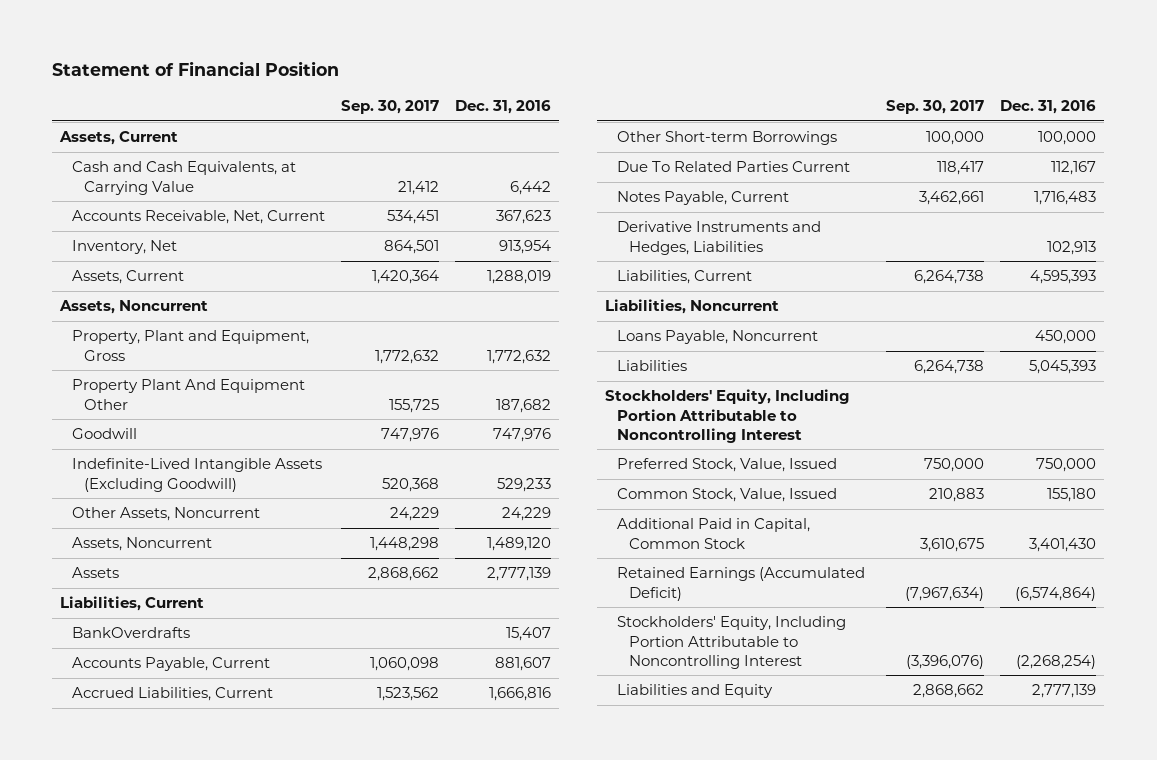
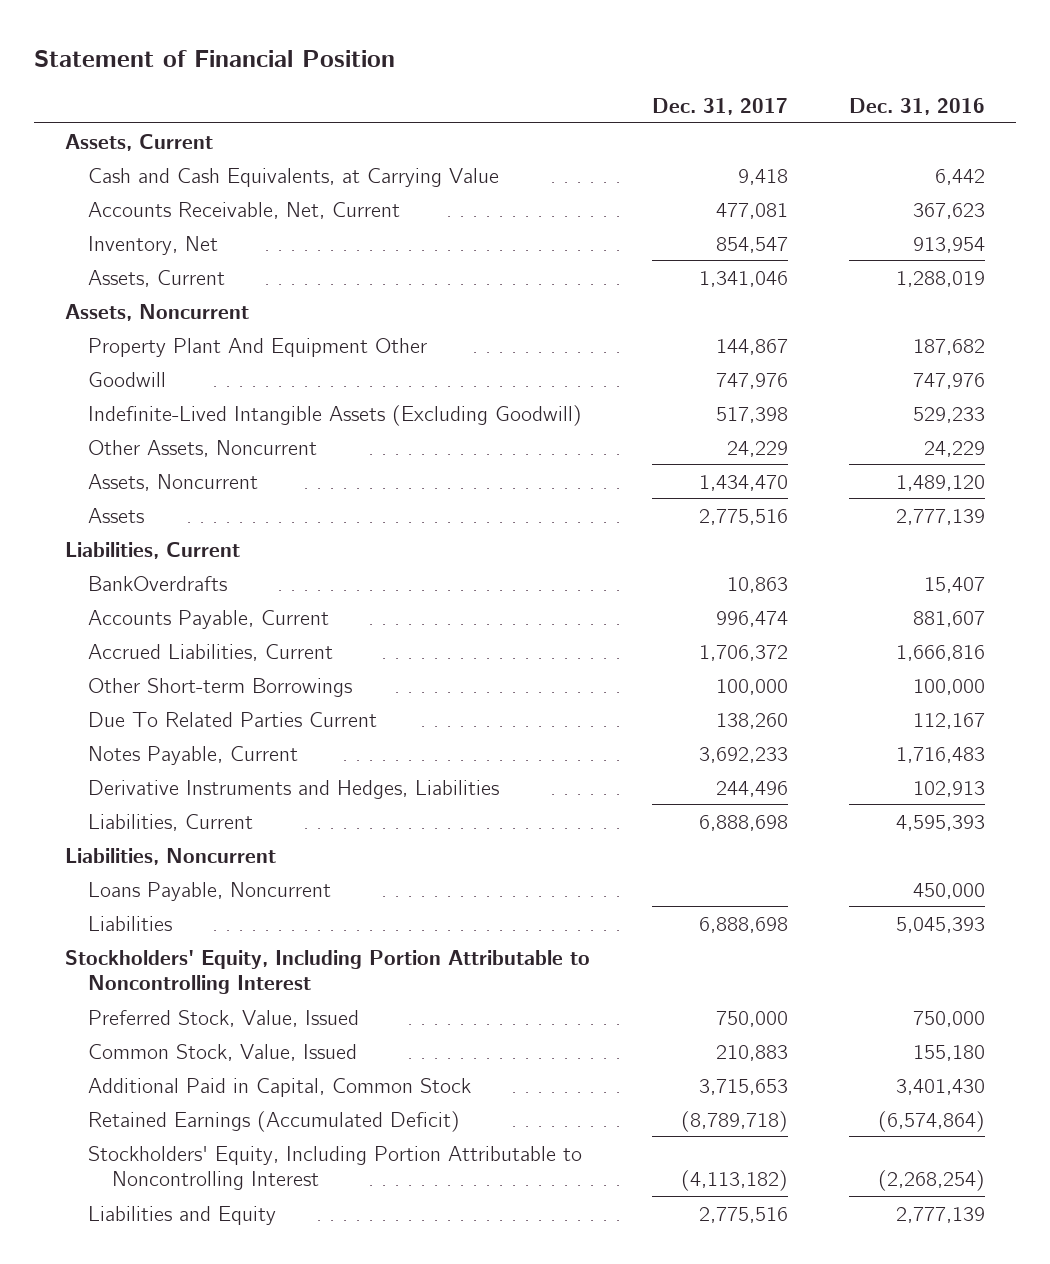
[341,100,440,115] Sep. 30, 2017 -> none
none -> [651,97,788,115] Dec. 31, 2017
[72,330,310,361] Property, Plant and Equipment, Gross -> none

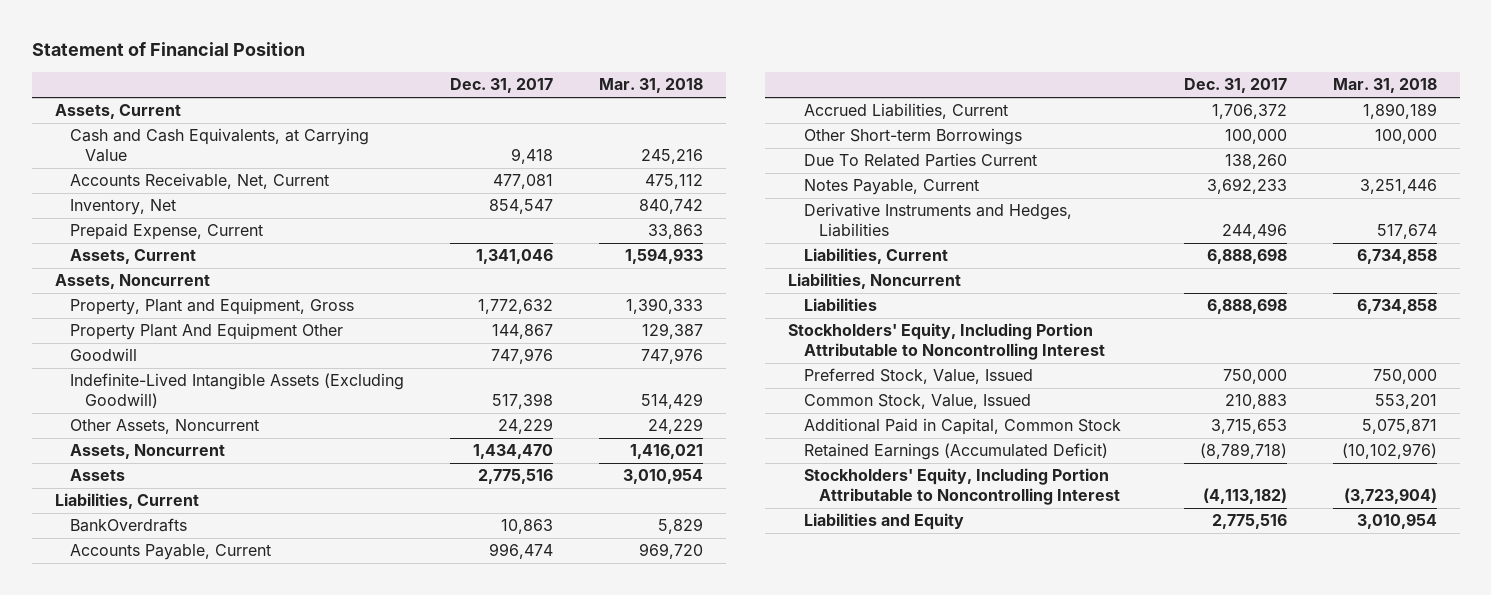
[849,97,986,115] Dec. 31, 2016 -> none
none -> [598,78,703,94] Mar. 31, 2018
none -> [69,223,263,241] Prepaid Expense, Current
none -> [69,298,354,316] Property, Plant and Equipment, Gross
[88,881,332,901] Loans Payable, Noncurrent -> none

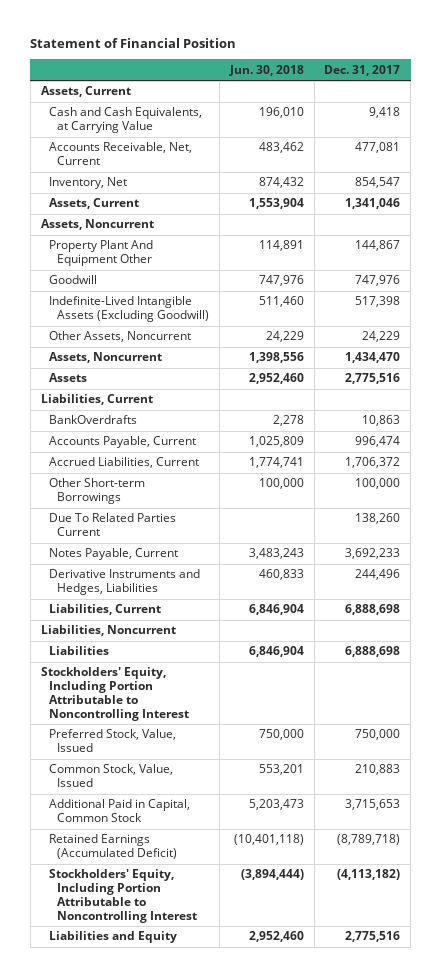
[598,78,703,94] Mar. 31, 2018 -> none
none -> [228,64,304,76] Jun. 30, 2018
[69,223,263,241] Prepaid Expense, Current -> none
[69,298,354,316] Property, Plant and Equipment, Gross -> none

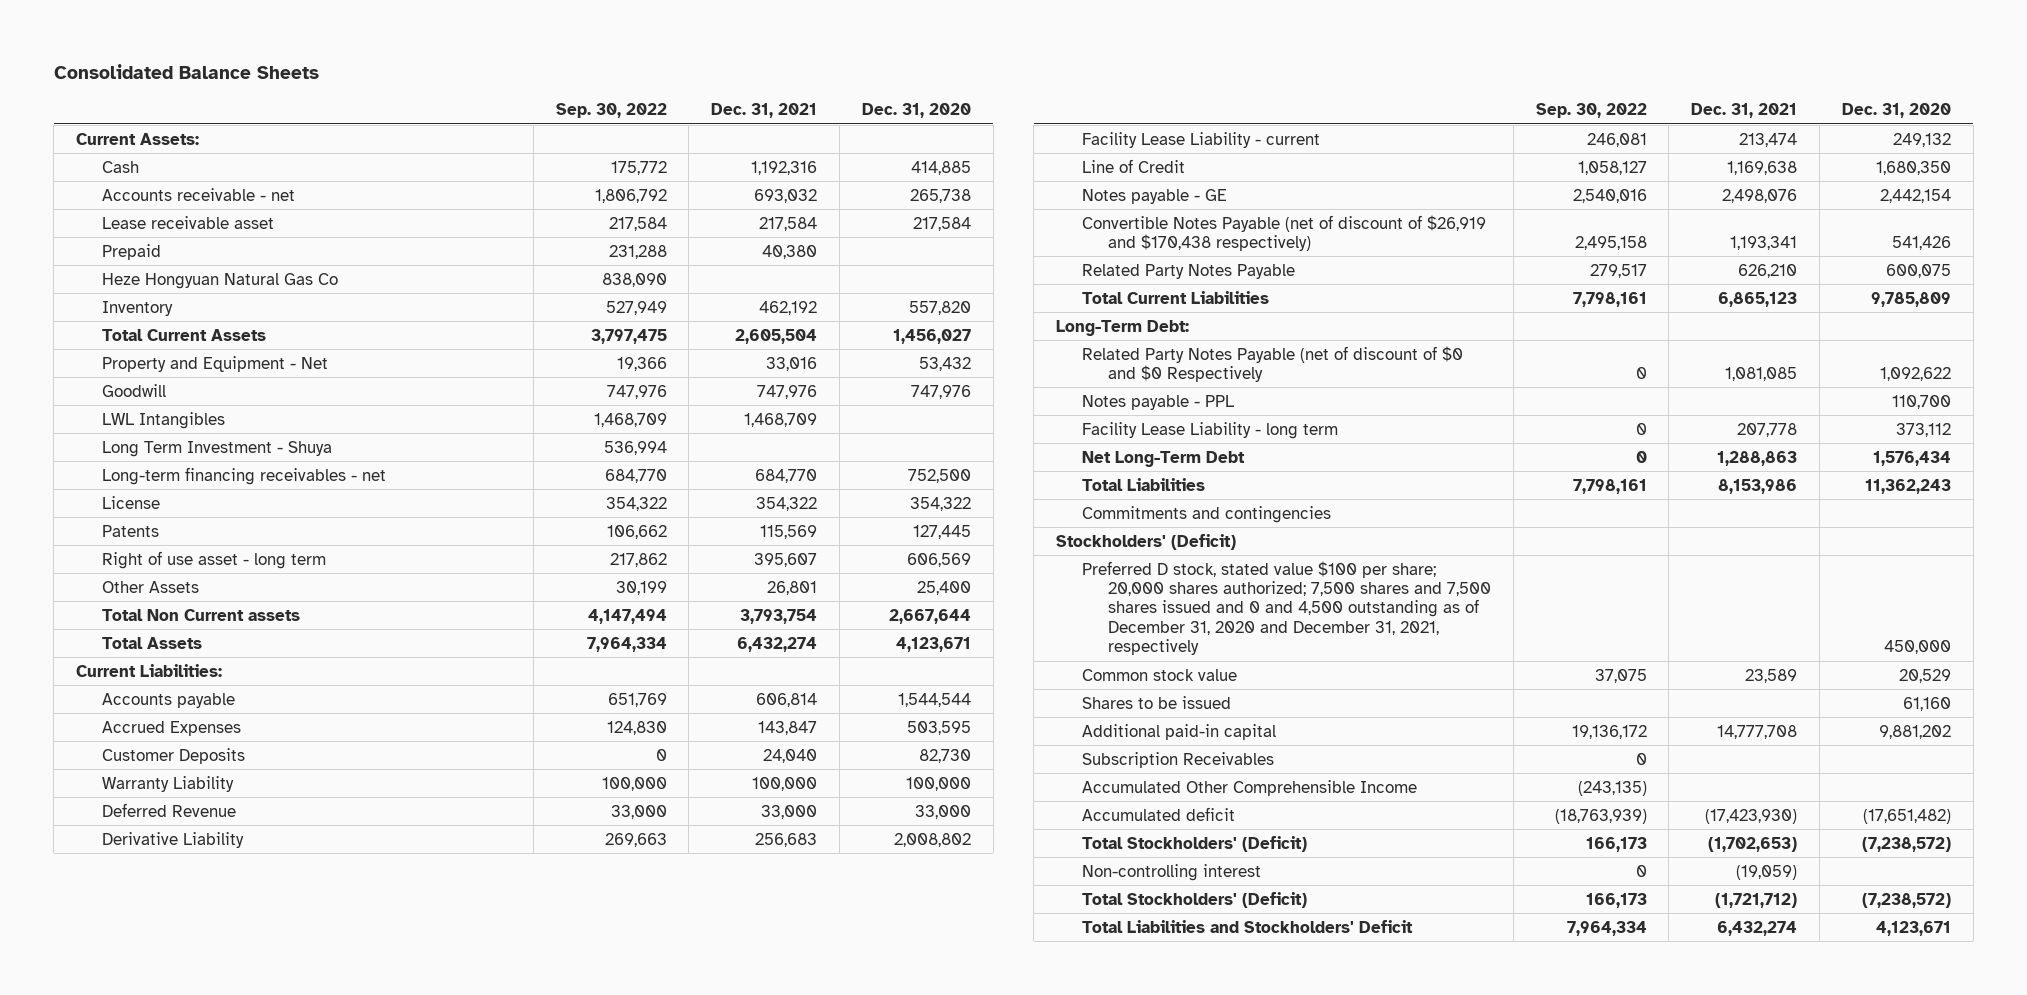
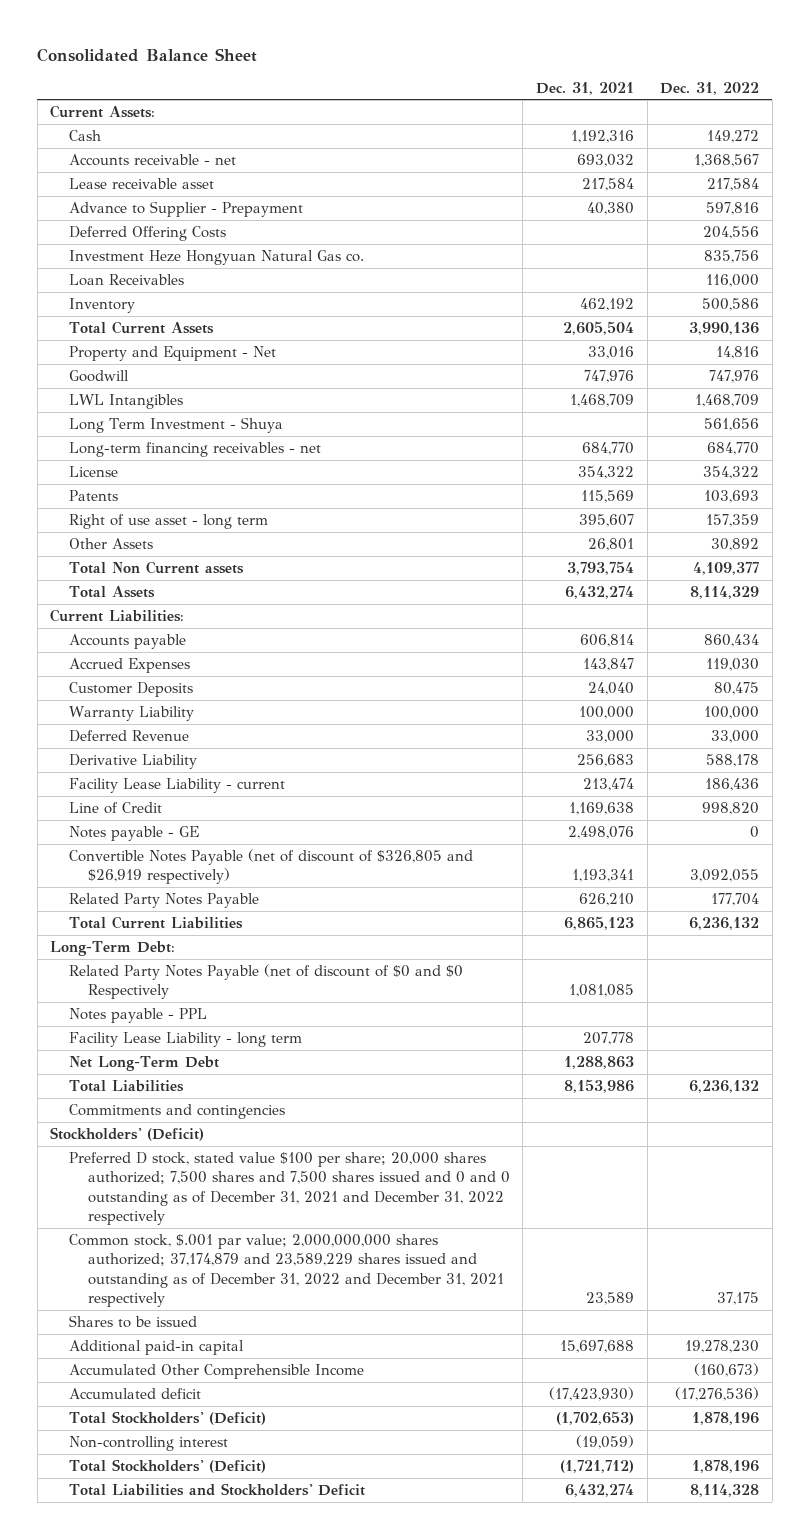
[53,64,319,80] Consolidated Balance Sheets -> [37,47,258,62] Consolidated Balance Sheet
[555,103,667,119] Sep. 30, 2022 -> none
[861,103,971,119] Dec. 31, 2020 -> none
none -> [660,81,760,95] Dec. 31, 2022
[102,243,162,260] Prepaid -> [69,201,304,218] Advance to Supplier - Prepayment
none -> [69,226,227,242] Deferred Offering Costs
[102,272,339,289] Heze Hongyuan Natural Gas Co -> [69,250,365,266] Investment Heze Hongyuan Natural Gas co.
none -> [69,274,185,287] Loan Receivables
[1082,214,1487,252] Convertible Notes Payable (net of discount of $26,919 and $170,438 respectively) -> [69,849,474,885] Convertible Notes Payable (net of discount of $326,805 and $26,919 respectively)
[1082,560,1491,656] Preferred D stock, stated value $100 per share; 20,000 shares authorized; 7,500 shares and 7,500 shares issued and 0 and 4,500 outstanding as of December 31, 2020 and December 31, 2021, respectively -> [69,1152,510,1225] Preferred D stock, stated value $100 per share; 20,000 shares authorized; 7,500 shares and 7,500 shares issued and 0 and 0 outstanding as of December 31, 2021 and December 31, 2022 respectively
[1082,668,1238,681] Common stock value -> [69,1234,504,1307] Common stock, $.001 par value; 2,000,000,000 shares authorized; 37,174,879 and 23,589,229 shares issued and outstanding as of December 31, 2022 and December 31, 2021 respectively
[1082,751,1275,768] Subscription Receivables -> none
[1717,724,1798,739] 14,777,708 -> [560,1340,635,1354] 15,697,688

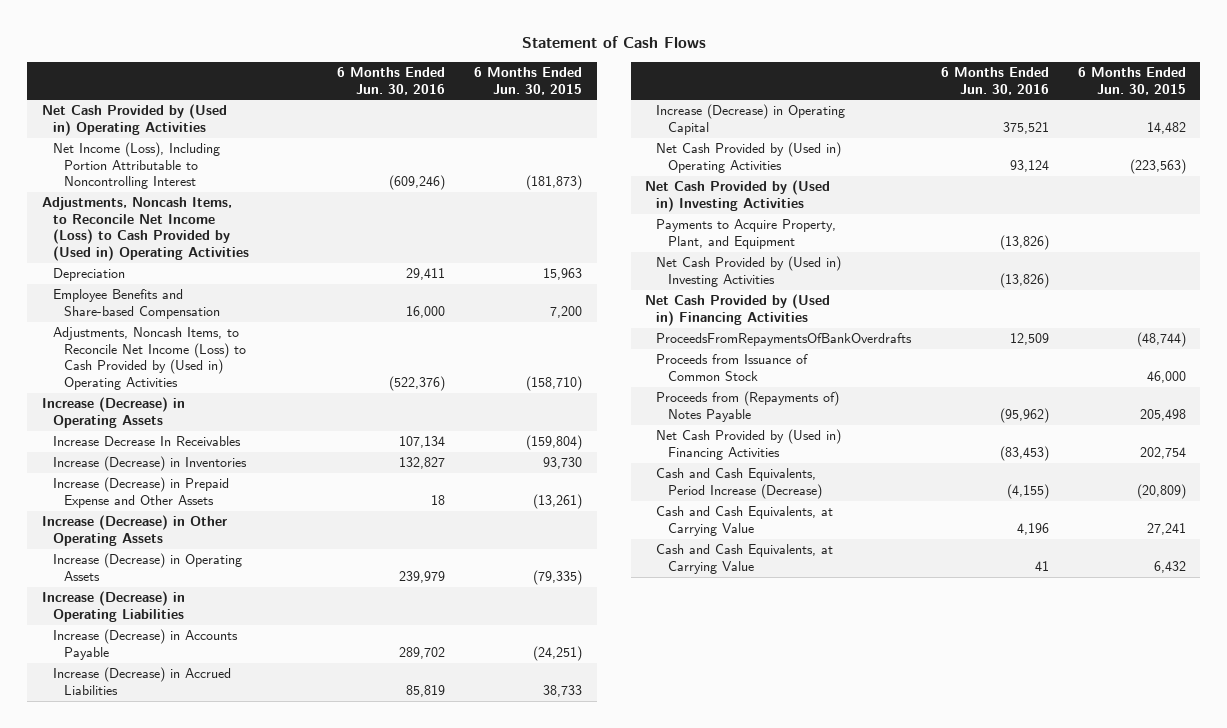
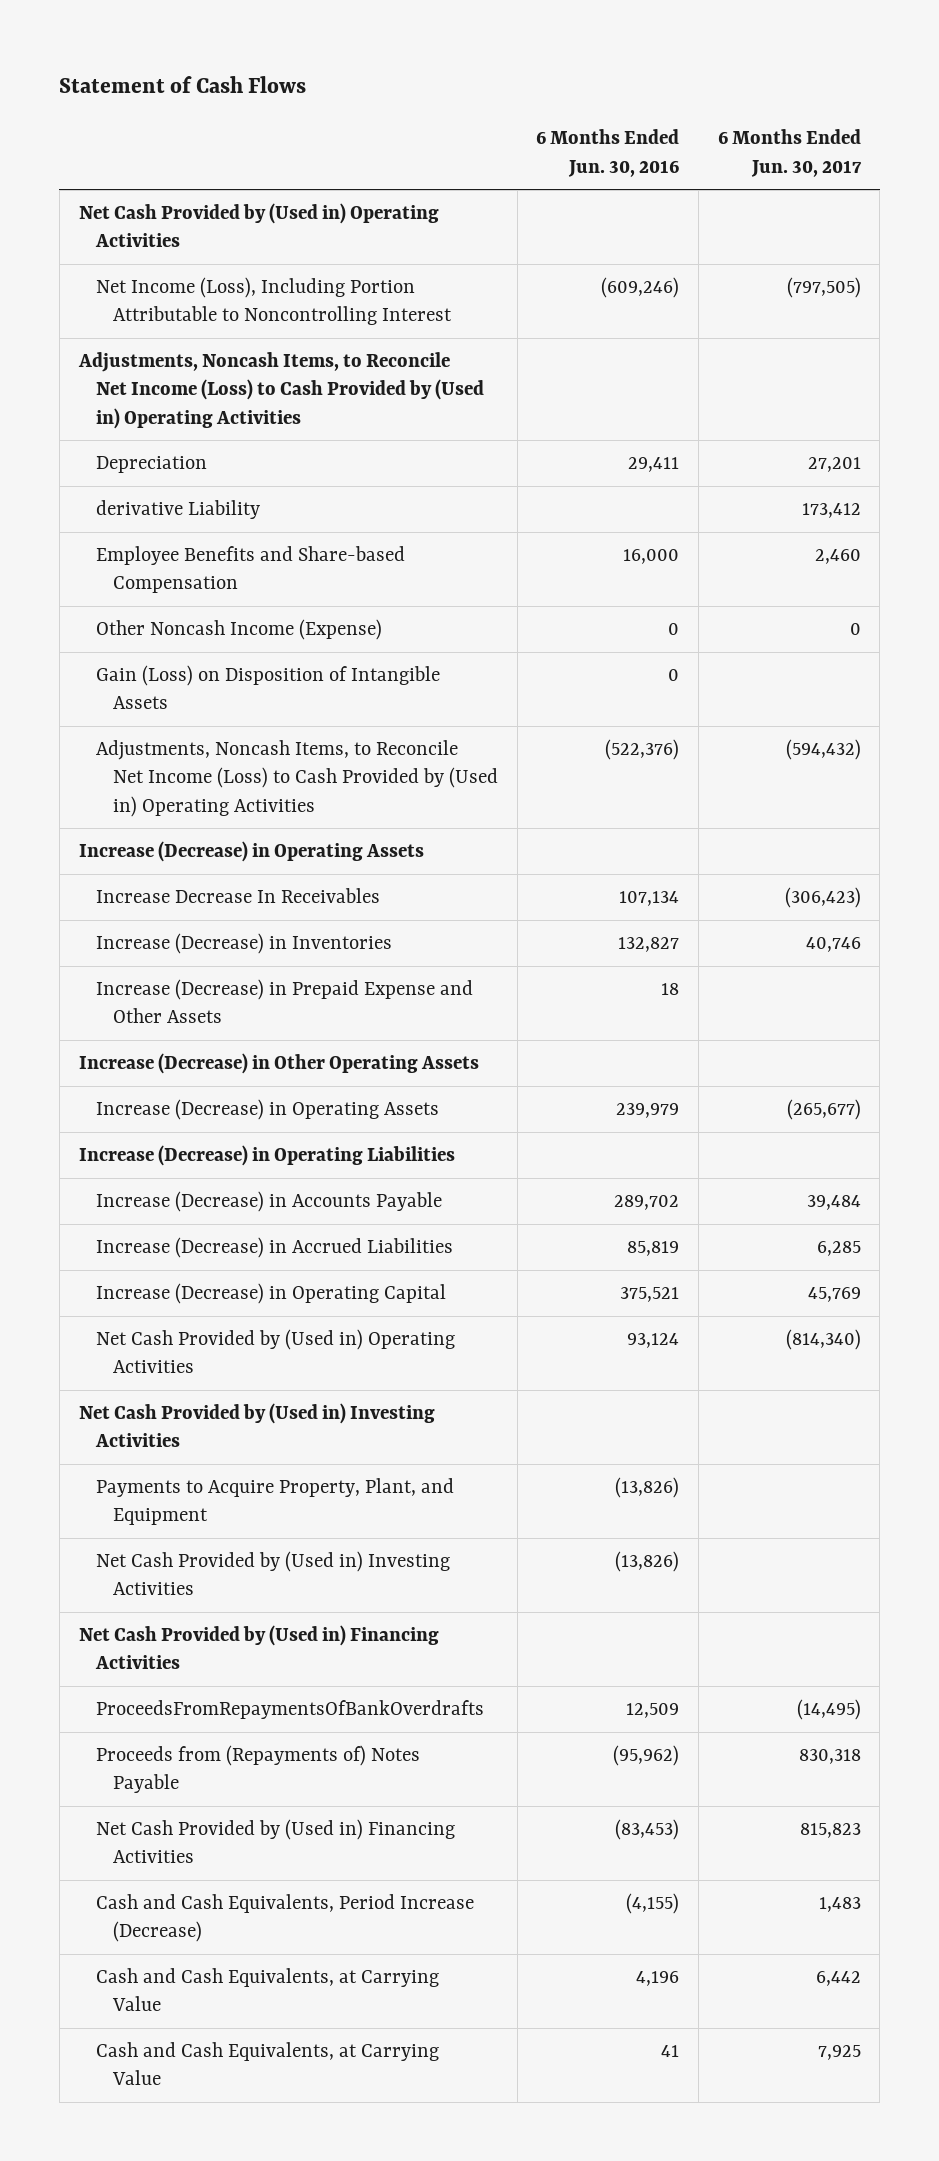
[474,66,583,95] 6 Months Ended Jun. 30, 2015 -> none
none -> [717,129,862,177] 6 Months Ended Jun. 30, 2017
none -> [95,500,260,520] derivative Liability
none -> [95,619,382,641] Other Noncash Income (Expense)
none -> [95,665,440,710] Gain (Loss) on Disposition of Intangible Assets
[656,354,809,381] Proceeds from Issuance of Common Stock -> none

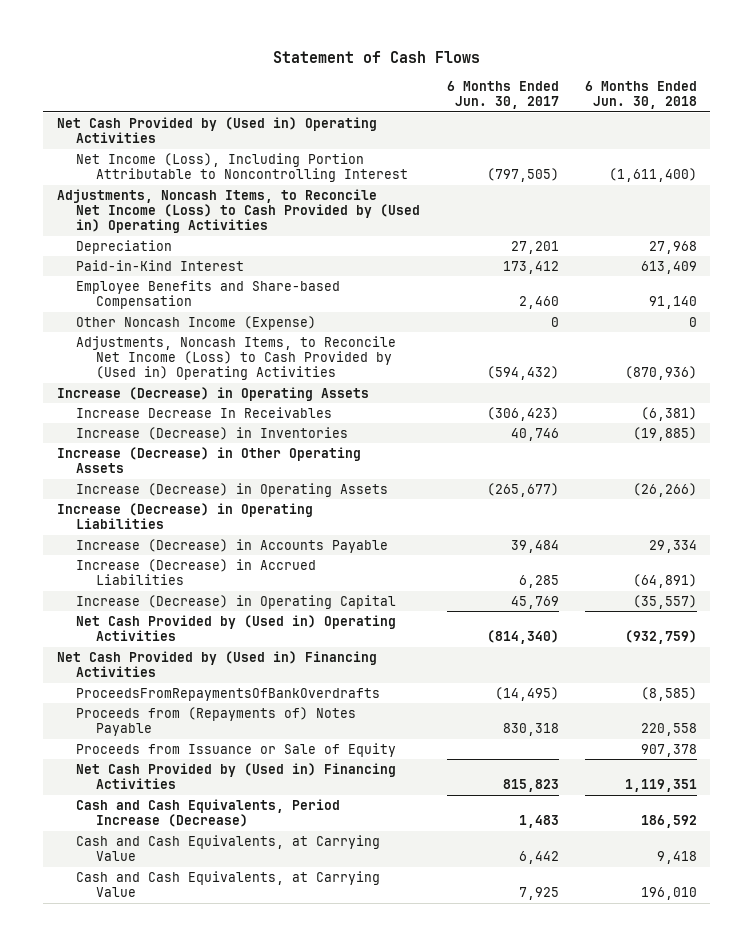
[536,129,680,177] 6 Months Ended Jun. 30, 2016 -> none
none -> [584,81,697,110] 6 Months Ended Jun. 30, 2018
[95,500,260,520] derivative Liability -> [76,259,245,271] Paid-in-Kind Interest
[95,665,440,710] Gain (Loss) on Disposition of Intangible Assets -> none
[95,979,473,1024] Increase (Decrease) in Prepaid Expense and Other Assets -> none
[78,1403,435,1448] Net Cash Provided by (Used in) Investing Activities -> none
[95,1478,454,1526] Payments to Acquire Property, Plant, and Equipment -> none
[95,1551,450,1596] Net Cash Provided by (Used in) Investing Activities -> none
none -> [76,742,397,757] Proceeds from Issuance or Sale of Equity

